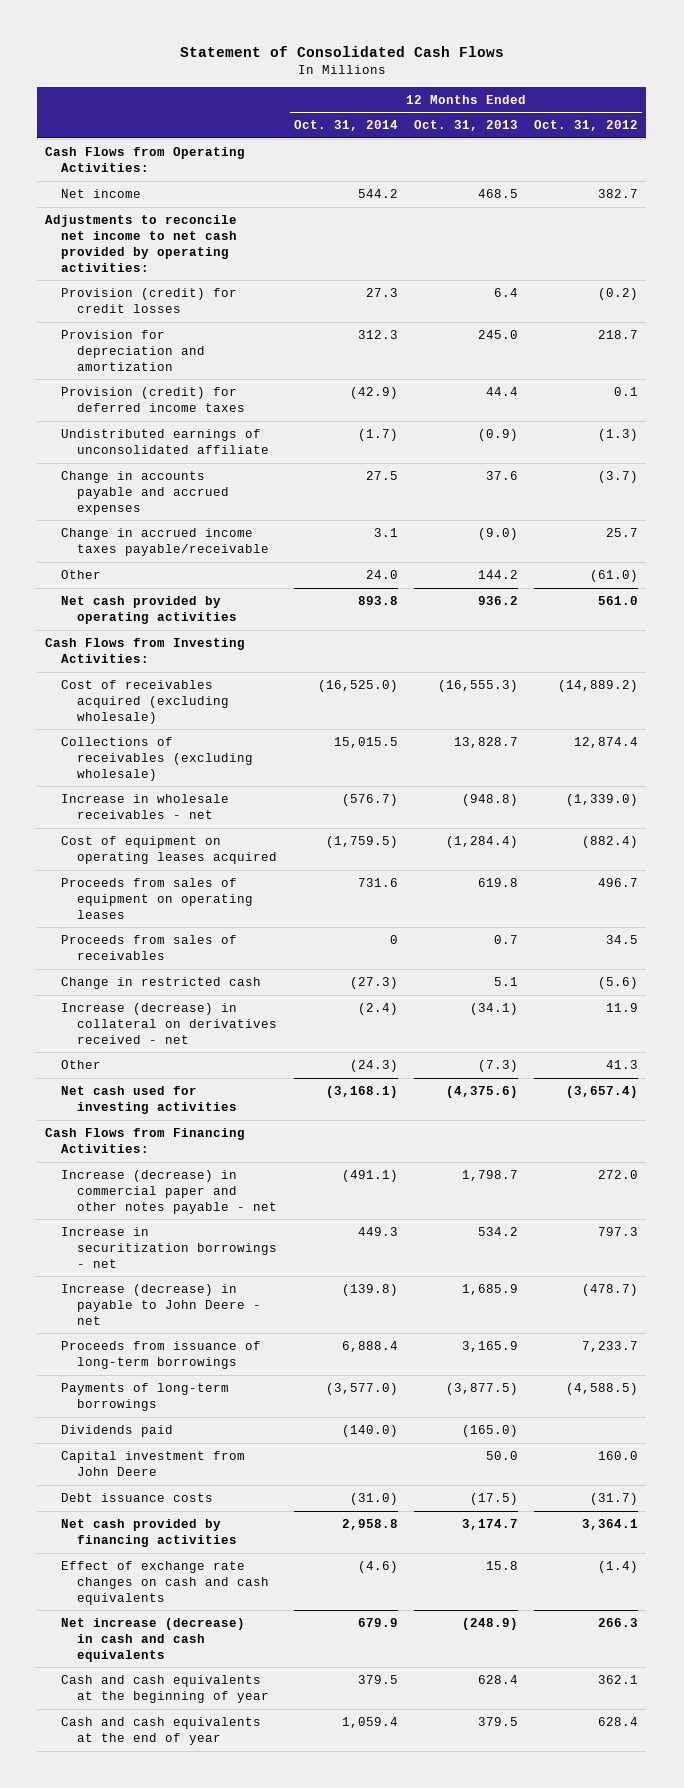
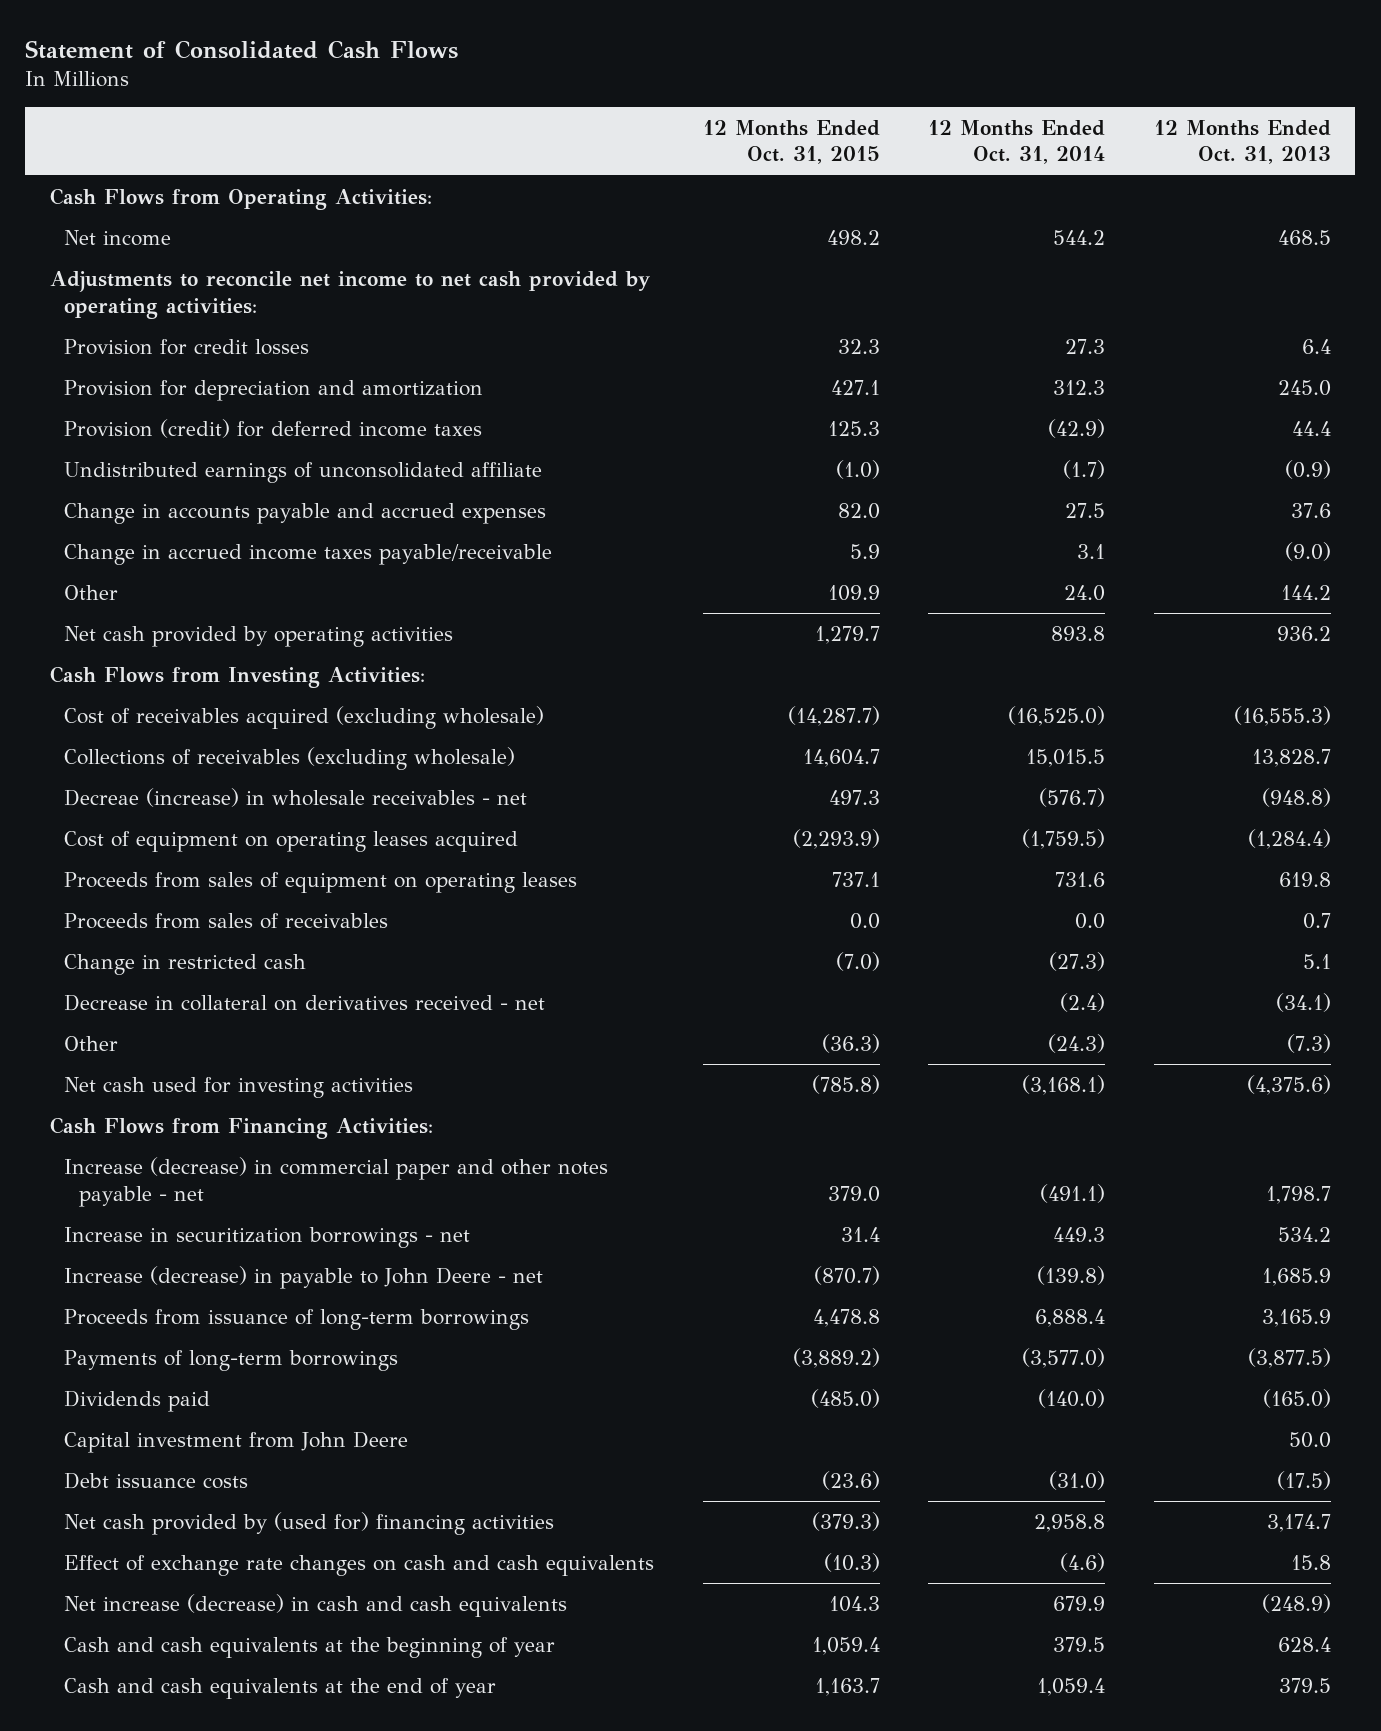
[534,120,639,132] Oct. 31, 2012 -> none
none -> [702,119,880,165] 12 Months Ended Oct. 31, 2015
[61,288,238,313] Provision (credit) for credit losses -> [64,338,310,355] Provision for credit losses
[61,794,230,819] Increase in wholesale receivables - net -> [64,787,528,807] Decreae (increase) in wholesale receivables - net
[389,935,398,945] 0 -> [1075,912,1106,929] 0.0
[61,1003,278,1044] Increase (decrease) in collateral on derivatives received - net -> [64,993,546,1011] Decrease in collateral on derivatives received - net
[61,1519,238,1547] Net cash provided by financing activities -> [64,1511,555,1535] Net cash provided by (used for) financing activities

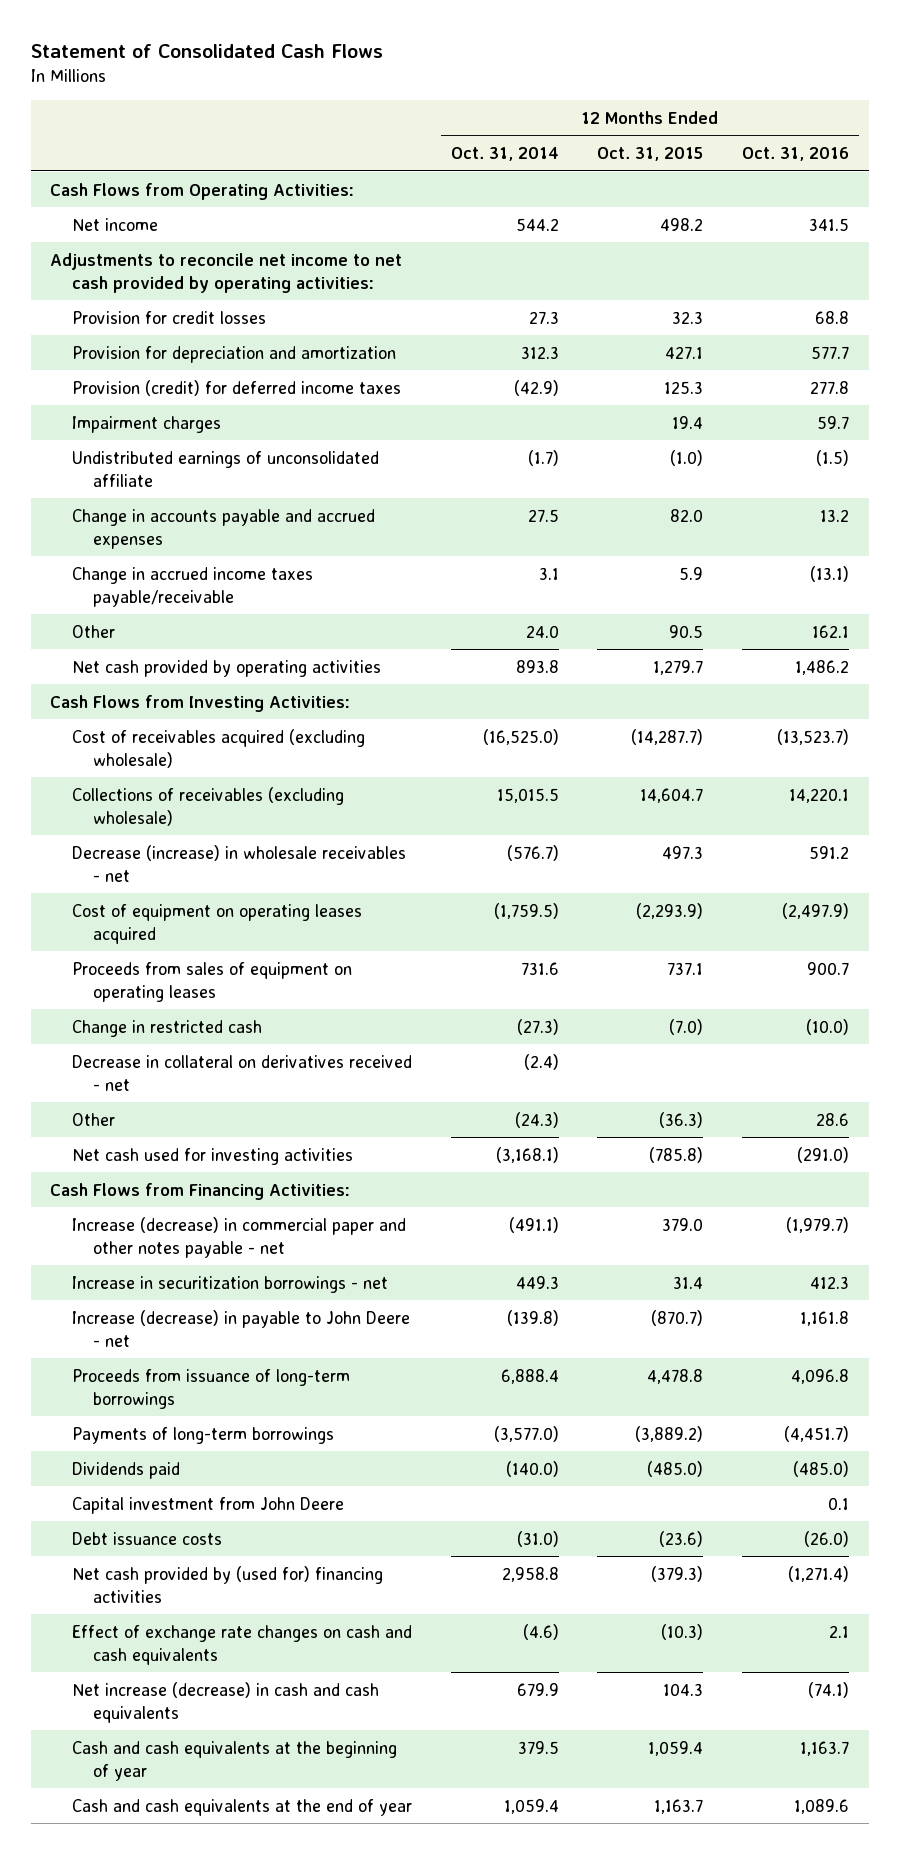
[1154,119,1332,165] 12 Months Ended Oct. 31, 2013 -> none
none -> [742,147,850,162] Oct. 31, 2016
none -> [71,415,221,433] Impairment charges
[827,584,880,601] 109.9 -> [669,624,704,638] 90.5
[64,787,528,807] Decreae (increase) in wholesale receivables - net -> [71,844,406,882] Decrease (increase) in wholesale receivables - net
[64,912,389,929] Proceeds from sales of receivables -> none

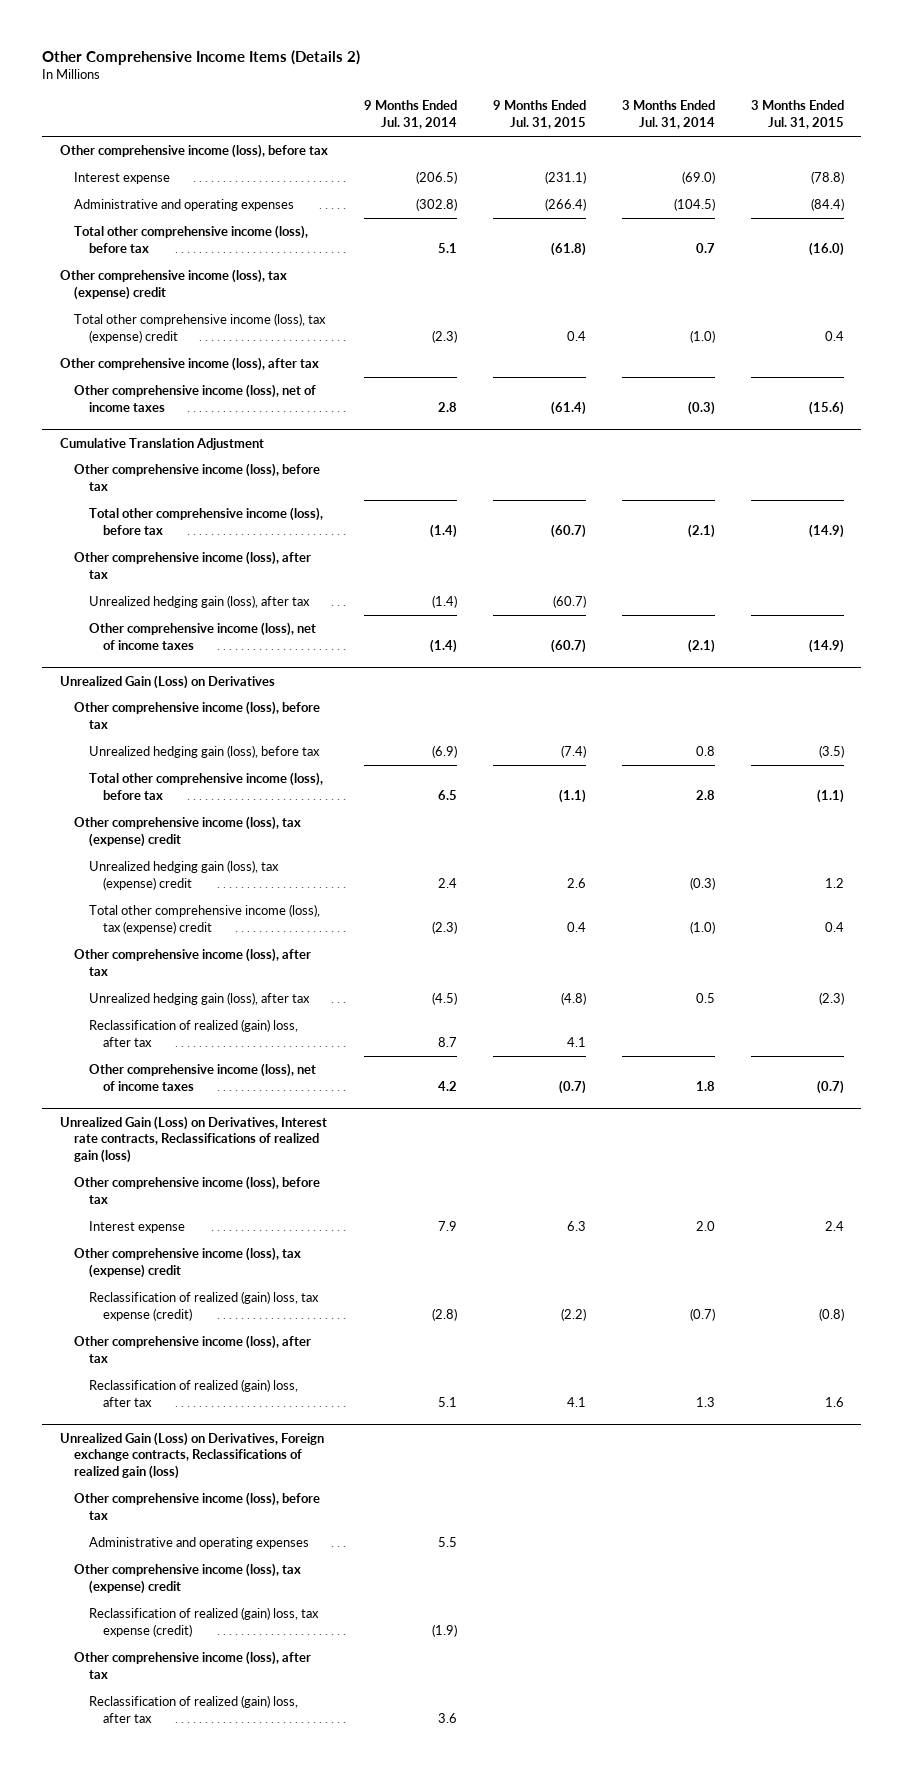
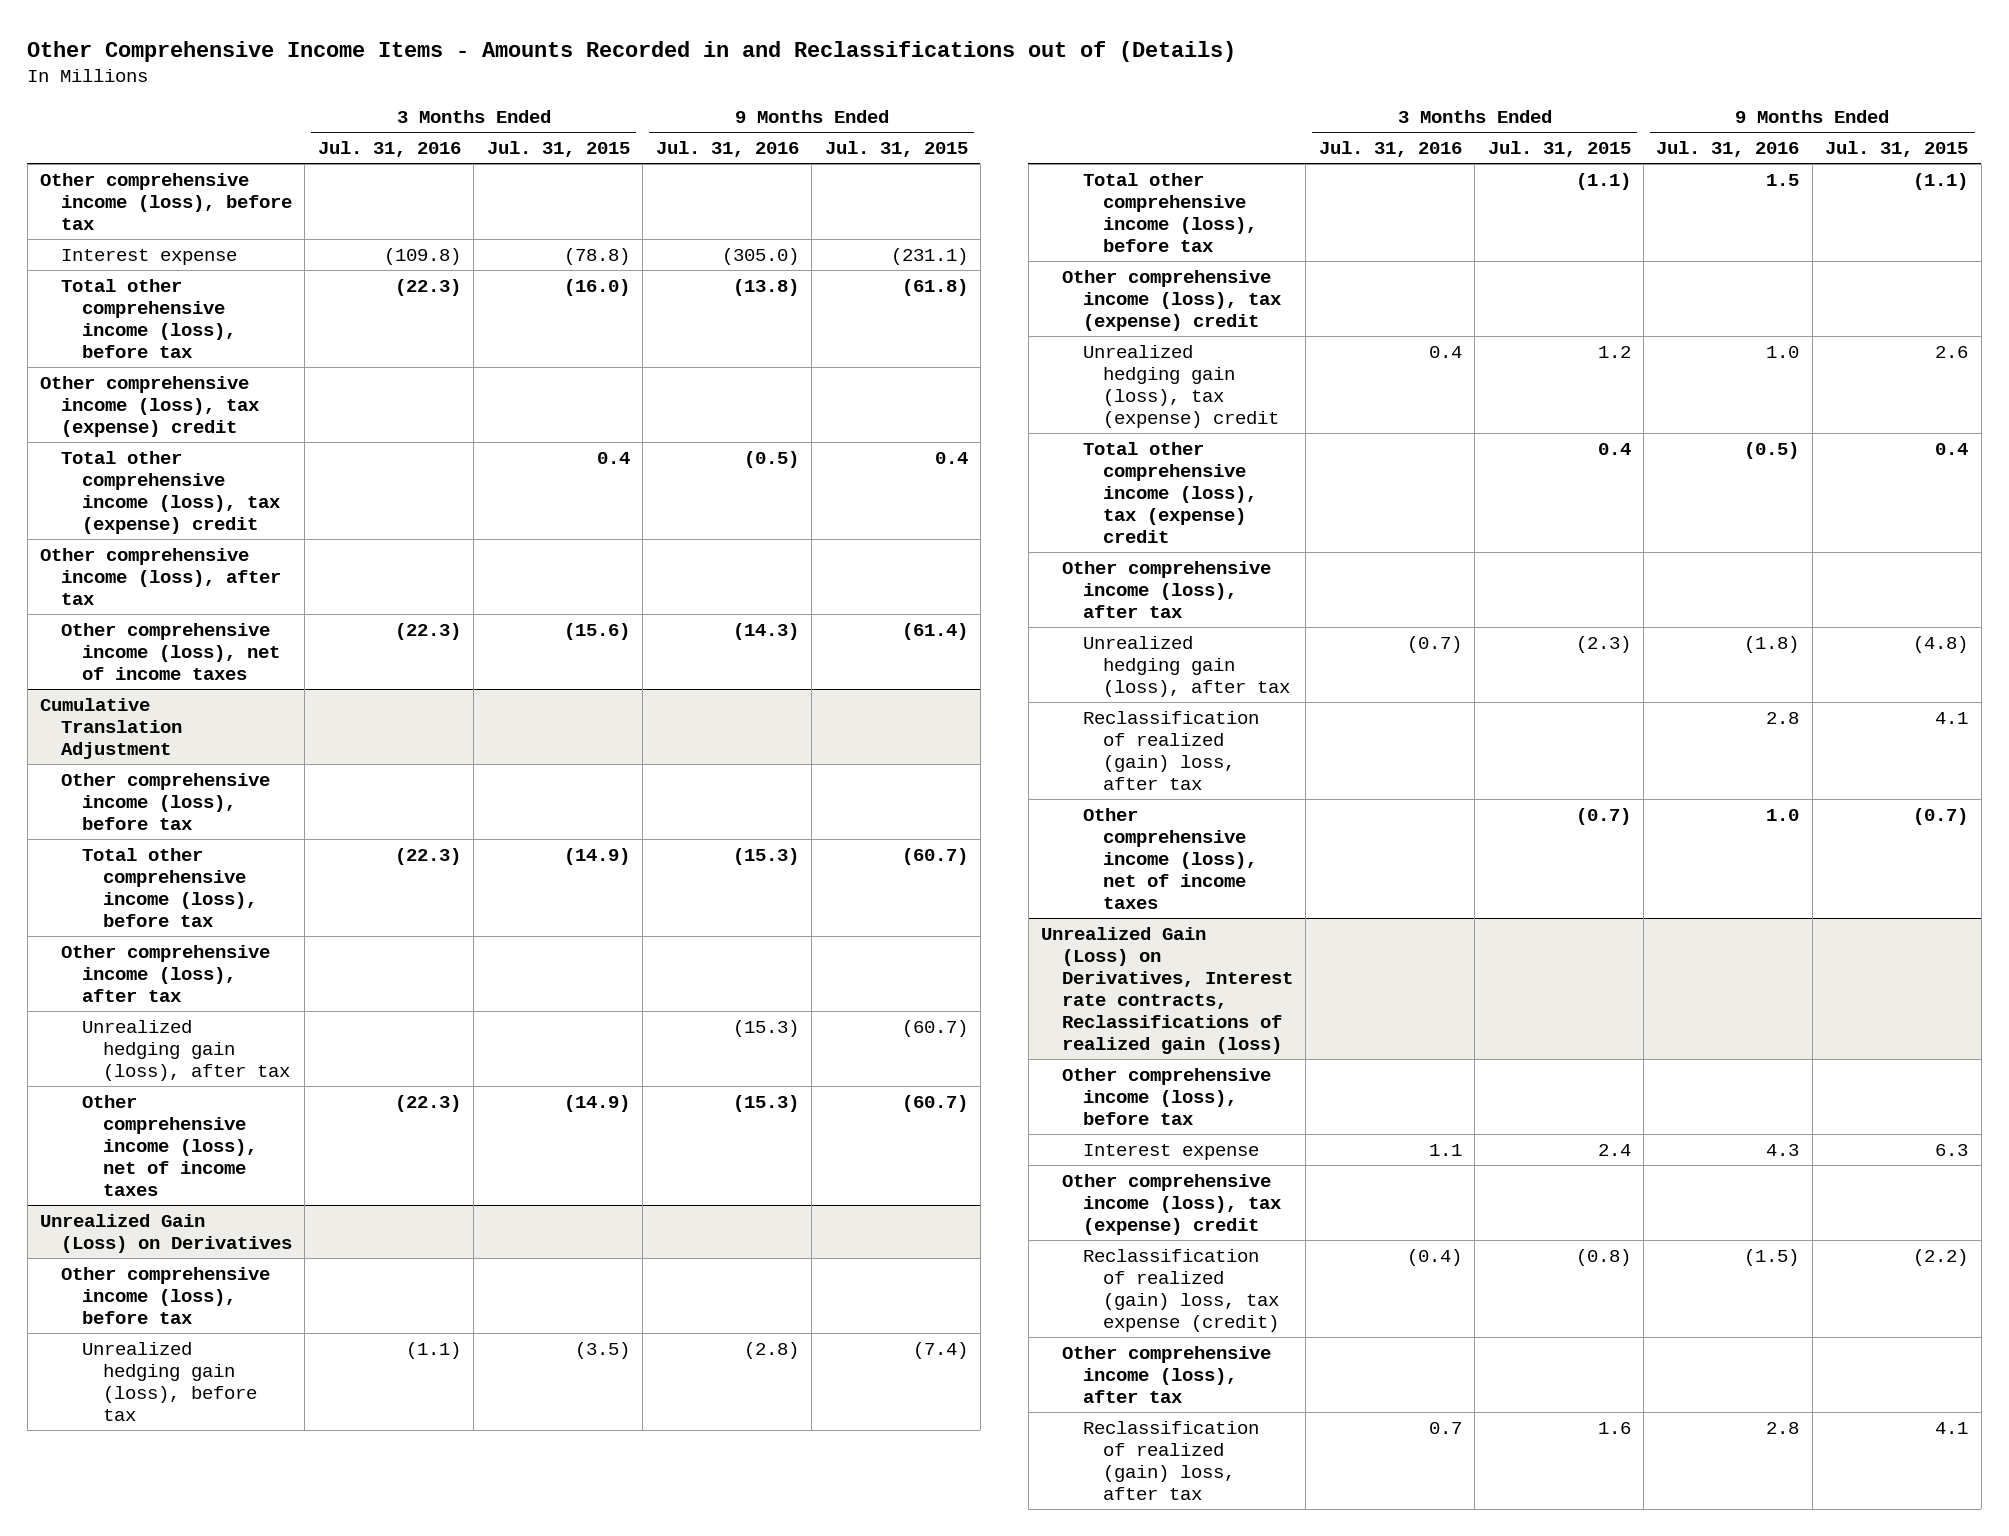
[41,50,360,66] Other Comprehensive Income Items (Details 2) -> [27,40,1237,62] Other Comprehensive Income Items - Amounts Recorded in and Reclassifications out of (Details)
[363,100,457,130] 9 Months Ended Jul. 31, 2014 -> none
[621,100,715,130] 3 Months Ended Jul. 31, 2014 -> none
none -> [317,141,461,158] Jul. 31, 2016
none -> [655,141,799,158] Jul. 31, 2016
[74,199,295,212] Administrative and operating expenses -> none
[59,1431,324,1480] Unrealized Gain (Loss) on Derivatives, Foreign exchange contracts, Reclassifications of realized gain (loss) -> none
[74,1492,321,1520] Other comprehensive income (loss), before tax -> none
[88,1537,309,1550] Administrative and operating expenses -> none
[74,1563,302,1594] Other comprehensive income (loss), tax (expense) credit -> none
[88,1607,319,1637] Reclassification of realized (gain) loss, tax expense (credit) -> none
[74,1651,312,1679] Other comprehensive income (loss), after tax -> none
[88,1695,298,1723] Reclassification of realized (gain) loss, after tax -> none

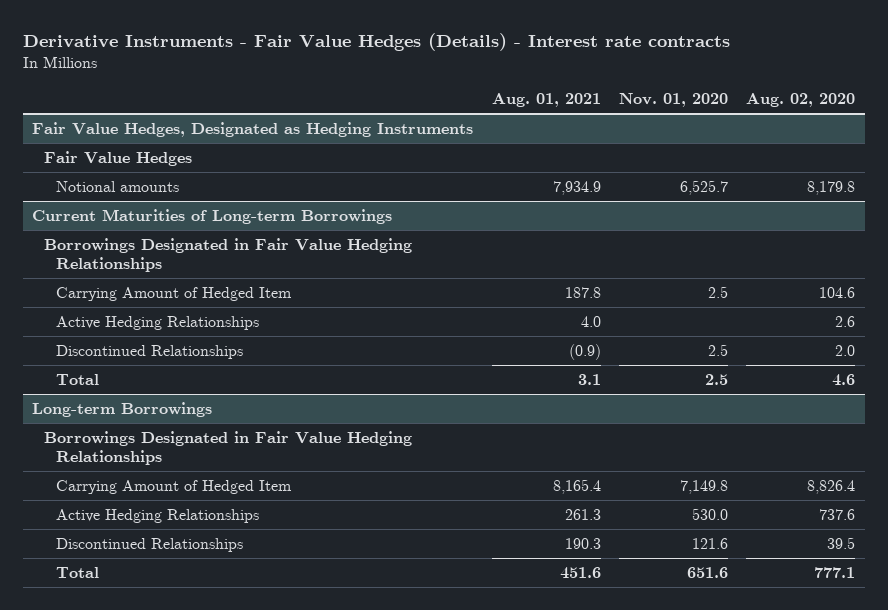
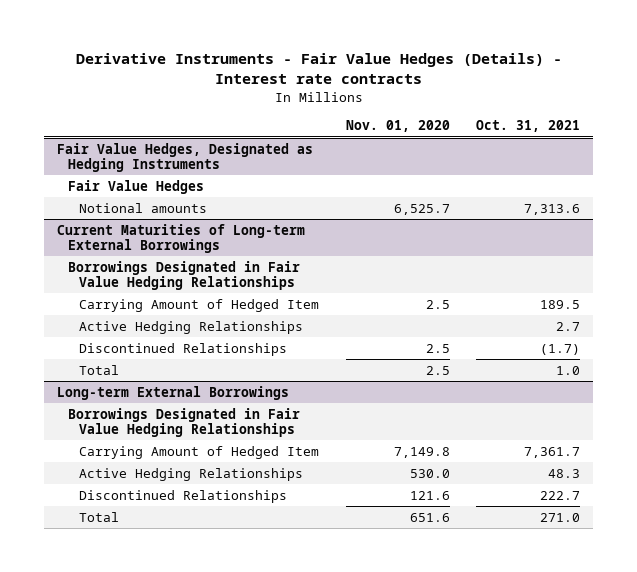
[491,93,601,108] Aug. 01, 2021 -> none
[746,93,856,108] Aug. 02, 2020 -> none
none -> [476,120,581,133] Oct. 31, 2021
[32,209,393,225] Current Maturities of Long-term Borrowings -> [57,223,306,253] Current Maturities of Long-term External Borrowings
[32,402,213,418] Long-term Borrowings -> [57,385,290,400] Long-term External Borrowings

